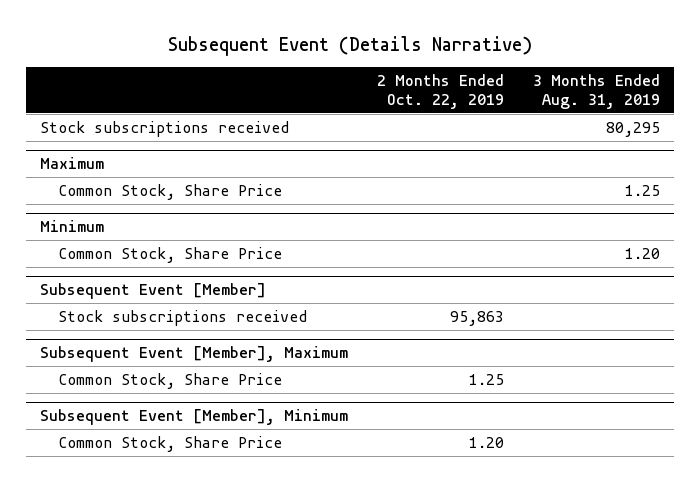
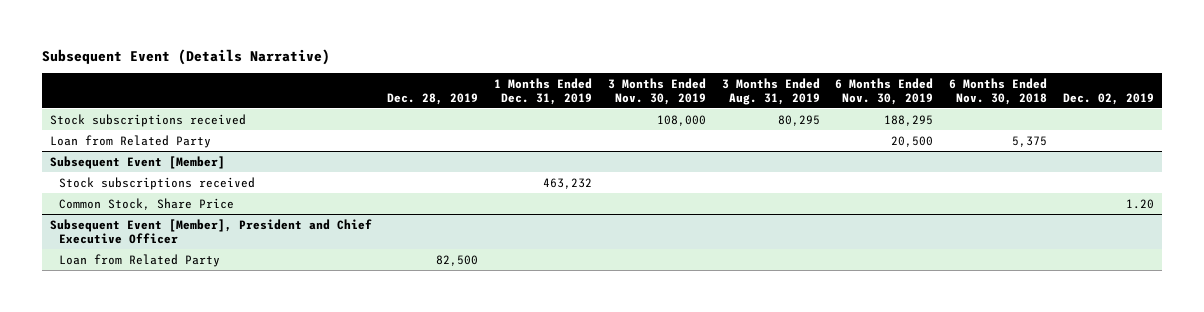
[377,74,505,109] 2 Months Ended Oct. 22, 2019 -> none
none -> [387,92,479,105] Dec. 28, 2019
none -> [494,77,593,105] 1 Months Ended Dec. 31, 2019
none -> [607,77,706,105] 3 Months Ended Nov. 30, 2019
none -> [835,77,934,105] 6 Months Ended Nov. 30, 2019
none -> [949,77,1048,105] 6 Months Ended Nov. 30, 2018
none -> [1062,92,1154,105] Dec. 02, 2019
[40,157,105,170] Maximum -> none
[58,184,283,201] Common Stock, Share Price -> none
[40,220,105,233] Minimum -> none
[58,247,283,264] Common Stock, Share Price -> none
none -> [49,134,211,148] Loan from Related Party
[40,346,349,363] Subsequent Event [Member], Maximum -> none
[58,373,283,390] Common Stock, Share Price -> none
[40,409,349,426] Subsequent Event [Member], Minimum -> none
[58,436,283,453] Common Stock, Share Price -> none
none -> [59,197,235,210] Common Stock, Share Price
none -> [49,218,372,244] Subsequent Event [Member], President and Chief Executive Officer
none -> [59,253,221,267] Loan from Related Party

